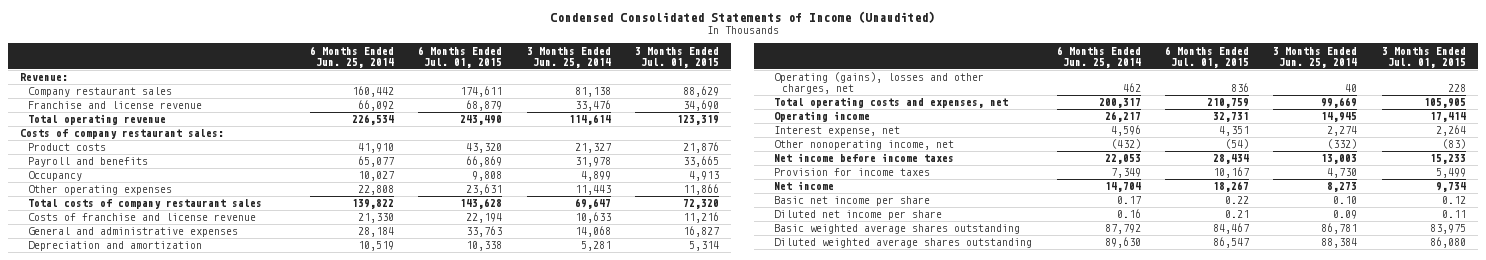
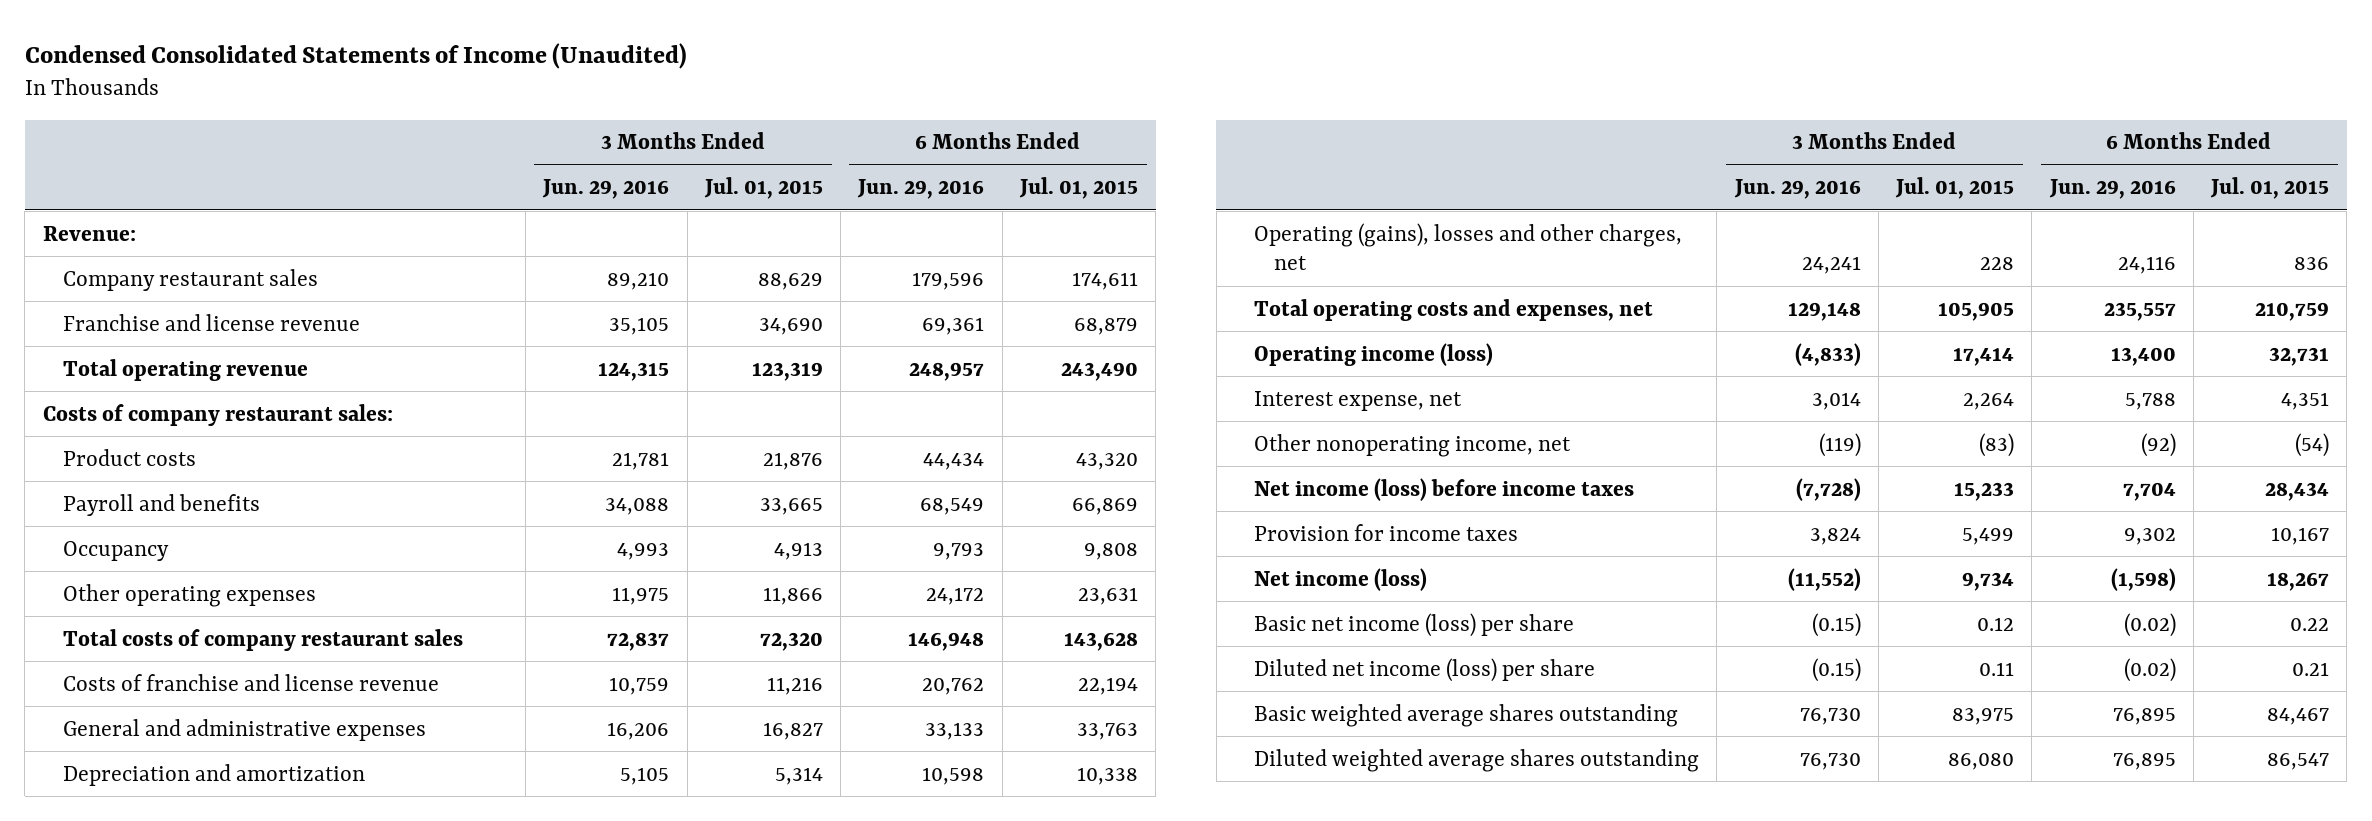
[310,45,395,68] 6 Months Ended Jun. 25, 2014 -> none
[526,46,611,68] 3 Months Ended Jun. 25, 2014 -> none
none -> [542,179,670,200] Jun. 29, 2016
none -> [857,179,985,200] Jun. 29, 2016
[774,111,871,123] Operating income -> [1254,342,1494,366] Operating income (loss)
[774,153,955,163] Net income before income taxes -> [1254,477,1635,501] Net income (loss) before income taxes
[774,181,835,191] Net income -> [1254,567,1428,591] Net income (loss)
[774,196,931,207] Basic net income per share -> [1254,612,1575,637] Basic net income (loss) per share
[774,210,943,221] Diluted net income per share -> [1254,657,1596,682] Diluted net income (loss) per share

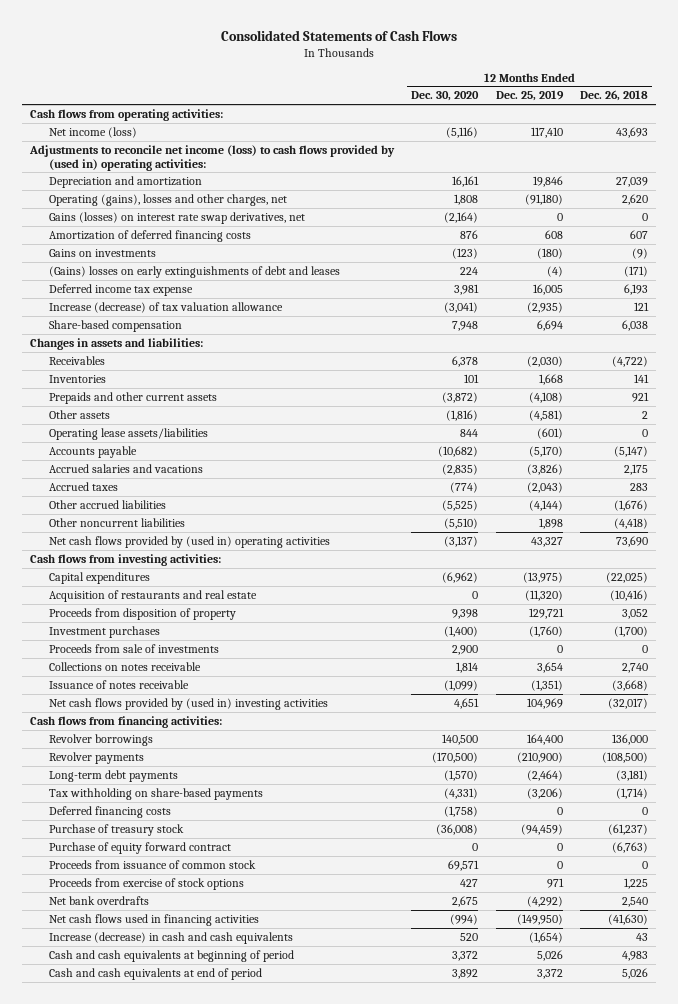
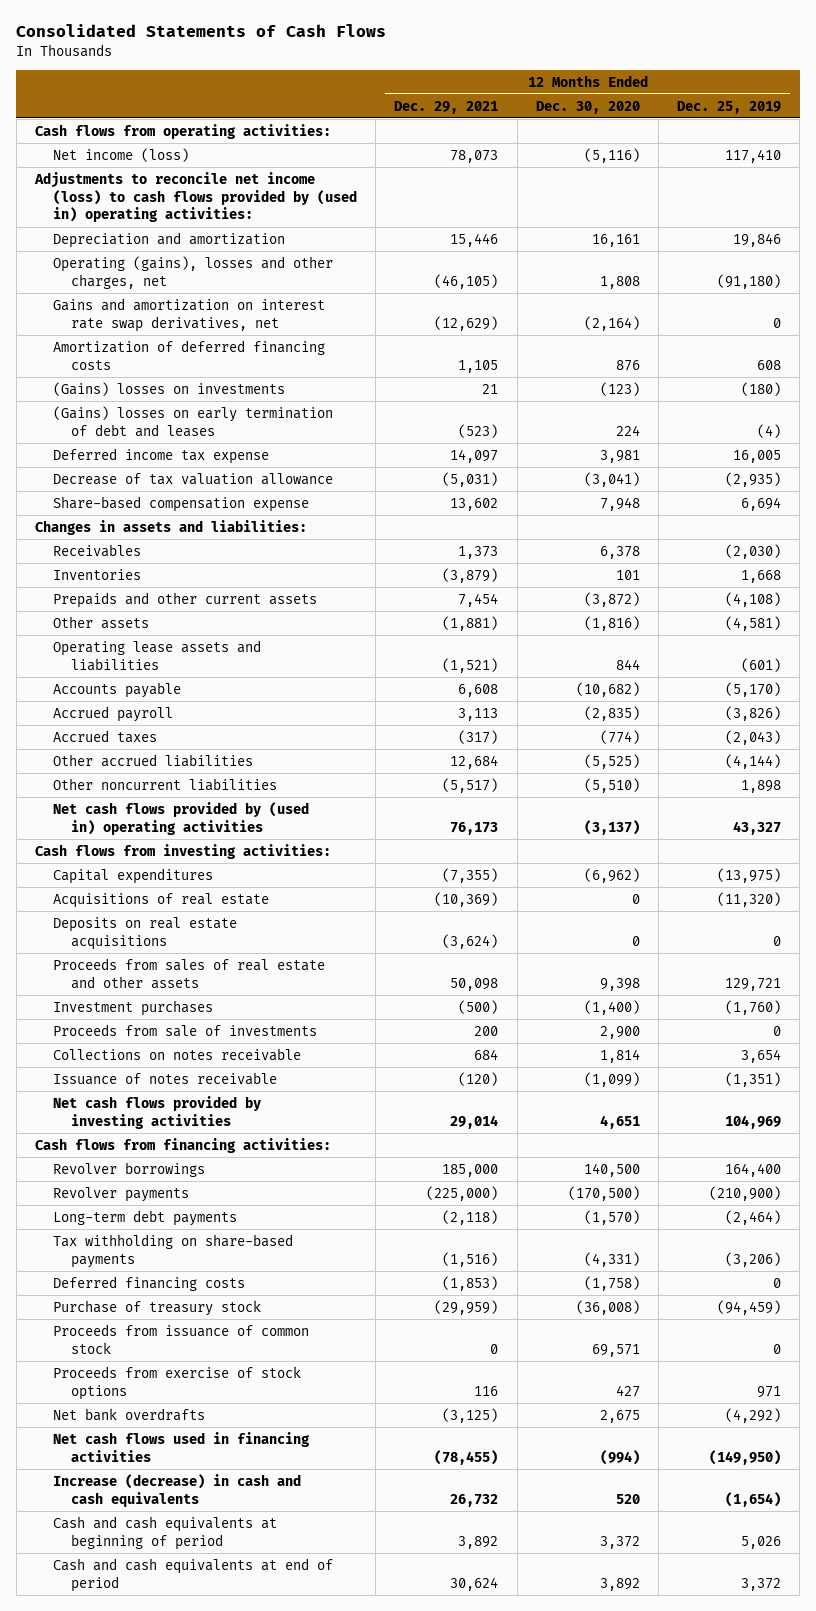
[579,90,648,102] Dec. 26, 2018 -> none
none -> [394,100,499,114] Dec. 29, 2021
[48,211,305,224] Gains (losses) on interest rate swap derivatives, net -> [53,297,326,332] Gains and amortization on interest rate swap derivatives, net
[48,248,156,257] Gains on investments -> [53,381,286,396] (Gains) losses on investments
[48,265,340,278] (Gains) losses on early extinguishments of debt and leases -> [53,405,334,437] (Gains) losses on early termination of debt and leases
[48,301,283,313] Increase (decrease) of tax valuation allowance -> [53,472,334,485] Decrease of tax valuation allowance
[48,319,182,332] Share-based compensation -> [53,495,310,512] Share-based compensation expense
[48,427,208,440] Operating lease assets/liabilities -> [53,639,262,671] Operating lease assets and liabilities
[48,463,203,473] Accrued salaries and vacations -> [53,705,174,722] Accrued payroll
[48,589,257,602] Acquisition of restaurants and real estate -> [53,892,270,908] Acquisitions of real estate
none -> [53,916,238,950] Deposits on real estate acquisitions
[48,607,236,620] Proceeds from disposition of property -> [53,957,326,989] Proceeds from sales of real estate and other assets
[48,697,328,710] Net cash flows provided by (used in) investing activities -> [53,1095,262,1129] Net cash flows provided by investing activities
[48,841,231,854] Purchase of equity forward contract -> none

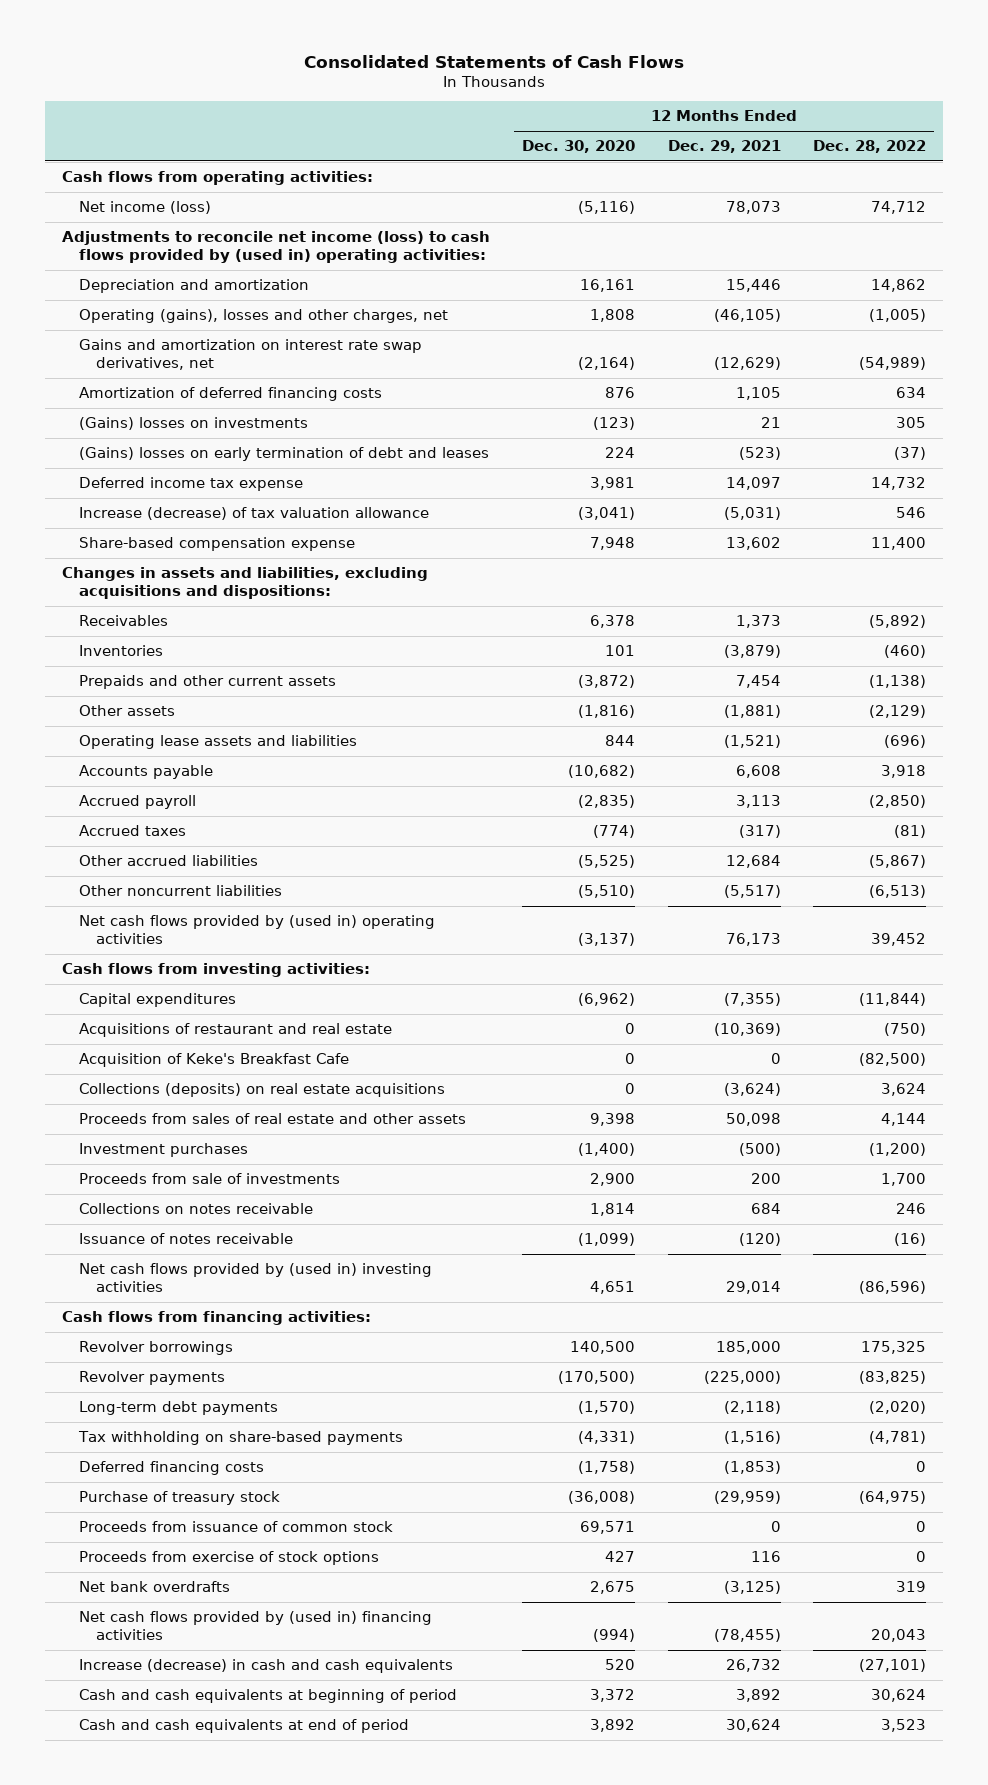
[677,100,782,114] Dec. 25, 2019 -> none
none -> [813,140,927,154] Dec. 28, 2022
[53,472,334,485] Decrease of tax valuation allowance -> [78,507,429,521] Increase (decrease) of tax valuation allowance
[34,519,307,535] Changes in assets and liabilities: -> [61,567,428,600] Changes in assets and liabilities, excluding acquisitions and dispositions:
[53,892,270,908] Acquisitions of real estate -> [78,1023,392,1038] Acquisitions of restaurant and real estate
none -> [78,1053,349,1068] Acquisition of Keke's Breakfast Cafe
[53,916,238,950] Deposits on real estate acquisitions -> [78,1083,445,1098] Collections (deposits) on real estate acquisitions
[53,1095,262,1129] Net cash flows provided by investing activities -> [78,1263,432,1293] Net cash flows provided by (used in) investing activities
[53,1431,311,1462] Net cash flows used in financing activities -> [78,1611,432,1641] Net cash flows provided by (used in) financing activities

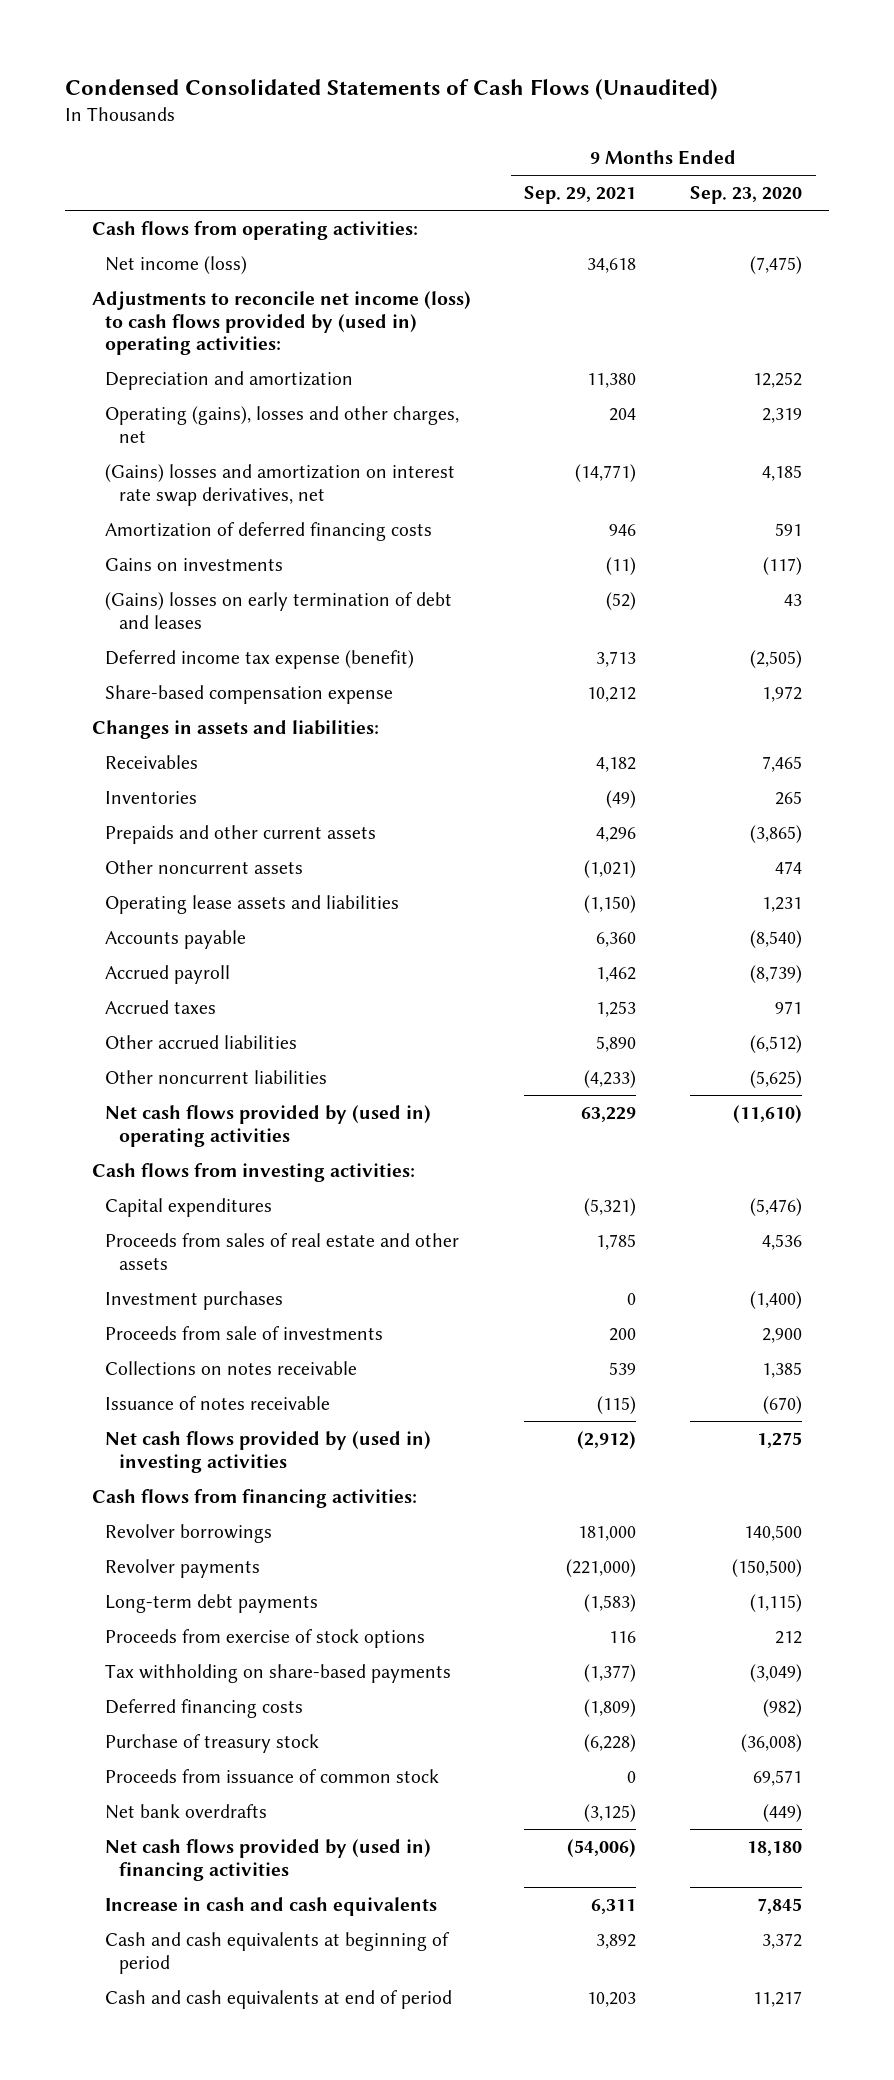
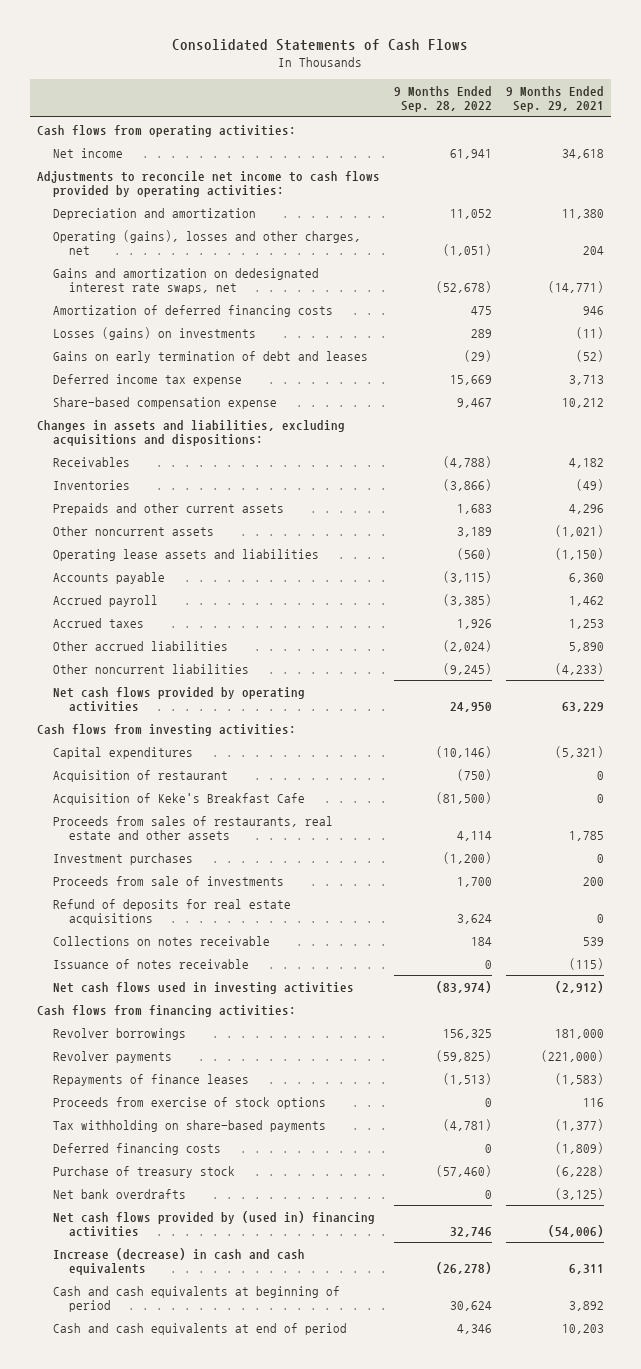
[64,78,718,100] Condensed Consolidated Statements of Cash Flows (Unaudited) -> [172,39,469,52] Consolidated Statements of Cash Flows
[690,185,803,204] Sep. 23, 2020 -> none
none -> [393,85,492,113] 9 Months Ended Sep. 28, 2022
[105,255,248,274] Net income (loss) -> [52,147,123,158] Net income
[91,290,471,356] Adjustments to reconcile net income (loss) to cash flows provided by (used in) operating activities: -> [36,170,380,198] Adjustments to reconcile net income to cash flows provided by operating activities:
[105,463,456,506] (Gains) losses and amortization on interest rate swap derivatives, net -> [52,267,319,295] Gains and amortization on dedesignated interest rate swaps, net
[105,557,284,571] Gains on investments -> [52,326,256,340] Losses (gains) on investments
[105,591,453,629] (Gains) losses on early termination of debt and leases -> [52,350,368,363] Gains on early termination of debt and leases
[105,649,415,669] Deferred income tax expense (benefit) -> [52,373,242,386] Deferred income tax expense
[91,719,379,739] Changes in assets and liabilities: -> [36,419,345,447] Changes in assets and liabilities, excluding acquisitions and dispositions:
[105,1104,432,1147] Net cash flows provided by (used in) operating activities -> [52,686,305,713] Net cash flows provided by operating activities
none -> [52,769,228,782] Acquisition of restaurant
none -> [52,792,305,805] Acquisition of Keke's Breakfast Cafe
[105,1232,460,1270] Proceeds from sales of real estate and other assets -> [52,815,333,841] Proceeds from sales of restaurants, real estate and other assets
none -> [52,898,291,926] Refund of deposits for real estate acquisitions
[105,1430,432,1473] Net cash flows provided by (used in) investing activities -> [52,981,354,994] Net cash flows used in investing activities
[105,1593,319,1613] Long-term debt payments -> [52,1073,249,1086] Repayments of finance leases
[105,1768,440,1783] Proceeds from issuance of common stock -> none
[105,1896,438,1916] Increase in cash and cash equivalents -> [52,1247,305,1276] Increase (decrease) in cash and cash equivalents

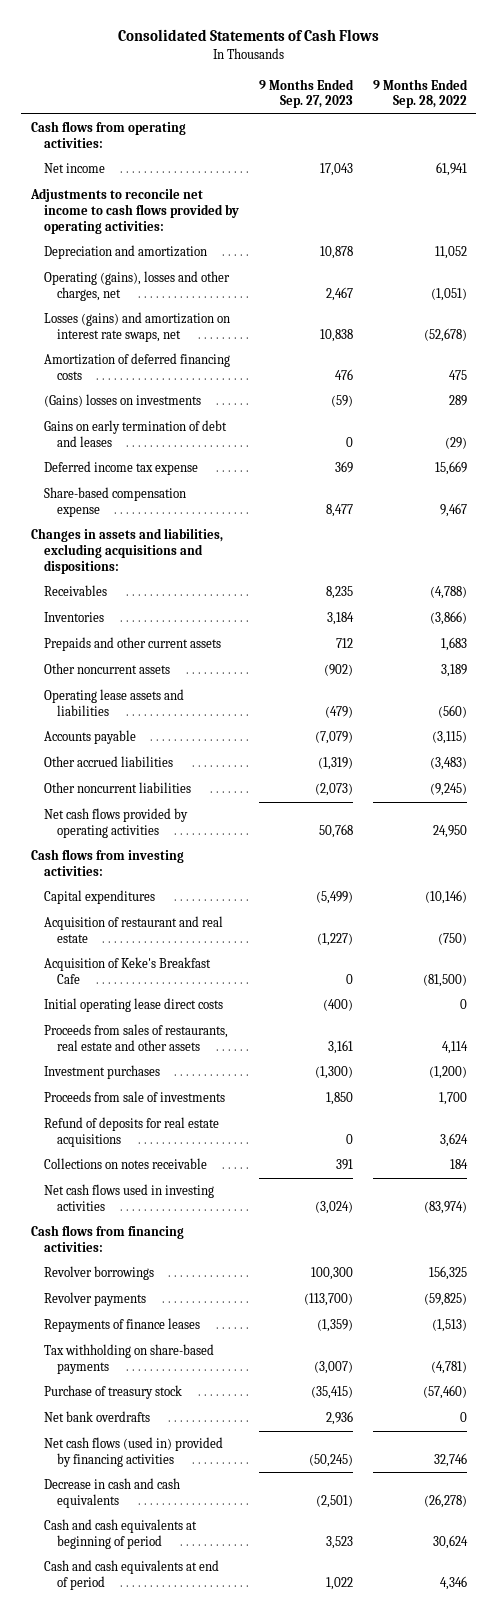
[505,85,604,113] 9 Months Ended Sep. 29, 2021 -> none
none -> [258,78,354,109] 9 Months Ended Sep. 27, 2023
[52,267,319,295] Gains and amortization on dedesignated interest rate swaps, net -> [44,312,231,342] Losses (gains) and amortization on interest rate swaps, net
[52,326,256,340] Losses (gains) on investments -> [44,394,202,408] (Gains) losses on investments
[52,594,158,607] Accrued payroll -> none
[52,617,144,628] Accrued taxes -> none
[442,639,492,652] (2,024) -> [429,757,467,771] (3,483)
[52,769,228,782] Acquisition of restaurant -> [44,916,224,943] Acquisition of restaurant and real estate
none -> [44,998,224,1013] Initial operating lease direct costs
[52,958,249,969] Issuance of notes receivable -> none
[52,1096,326,1109] Proceeds from exercise of stock options -> none
[52,1142,221,1155] Deferred financing costs -> none
[52,1210,375,1238] Net cash flows provided by (used in) financing activities -> [44,1437,224,1467] Net cash flows (used in) provided by financing activities
[52,1247,305,1276] Increase (decrease) in cash and cash equivalents -> [44,1478,181,1508] Decrease in cash and cash equivalents

